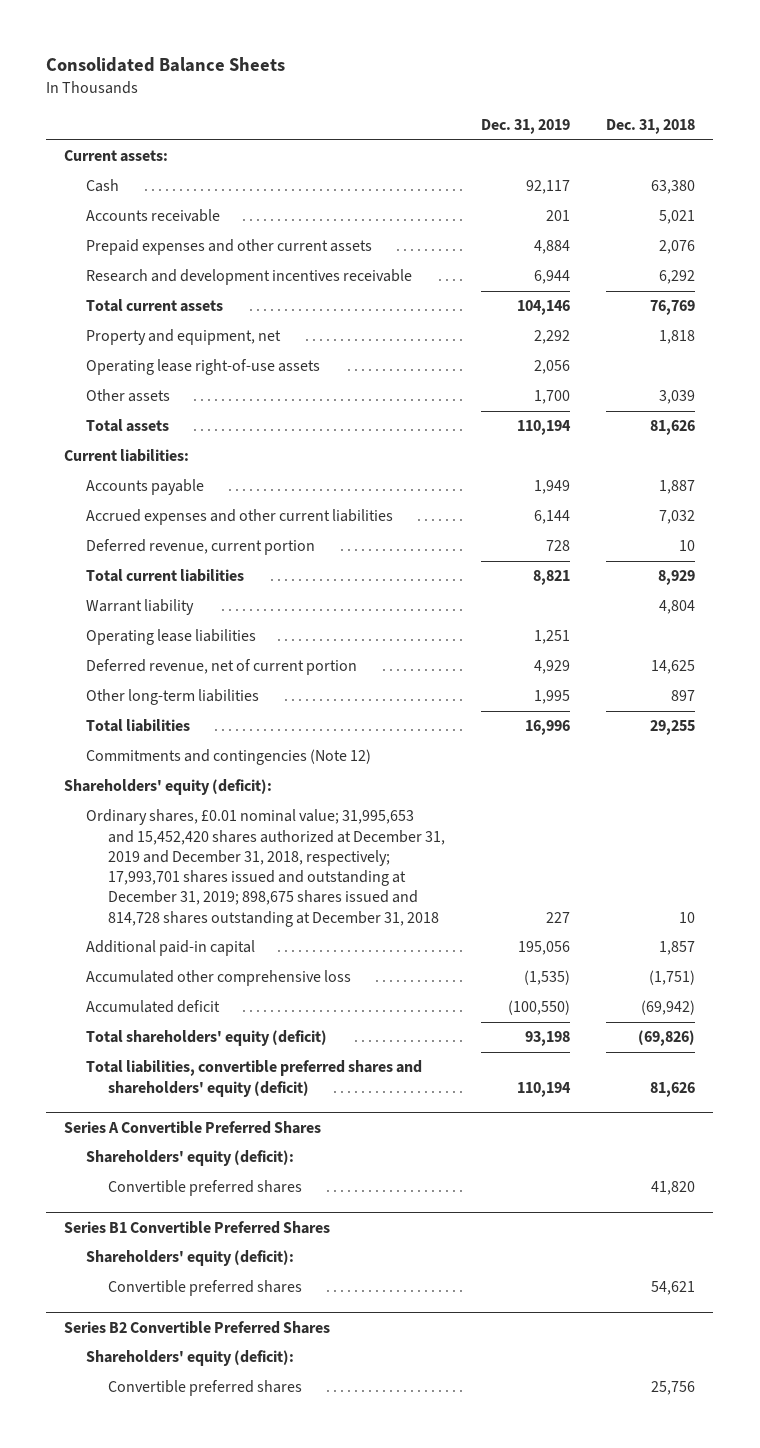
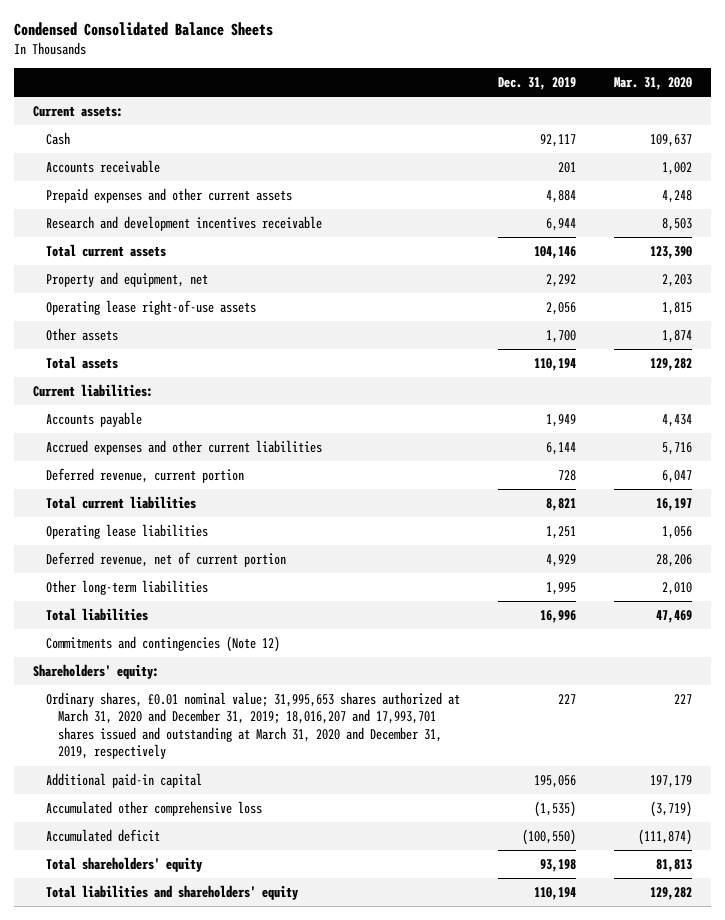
[46,57,286,73] Consolidated Balance Sheets -> [13,22,273,37] Condensed Consolidated Balance Sheets
[606,118,696,134] Dec. 31, 2018 -> none
none -> [613,77,692,91] Mar. 31, 2020
[86,599,195,616] Warrant liability -> none
[64,779,273,796] Shareholders' equity (deficit): -> [32,663,159,679] Shareholders' equity:
[86,809,446,927] Ordinary shares, £0.01 nominal value; 31,995,653 and 15,452,420 shares authorized at December 31, 2019 and December 31, 2018, respectively; 17,993,701 shares issued and outstanding at December 31, 2019; 898,675 shares issued and 814,728 shares outstanding at December 31, 2018 -> [45,691,460,760] Ordinary shares, £0.01 nominal value; 31,995,653 shares authorized at March 31, 2020 and December 31, 2019; 18,016,207 and 17,993,701 shares issued and outstanding at March 31, 2020 and December 31, 2019, respectively
[64,1120,322,1134] Series A Convertible Preferred Shares -> none
[86,1150,295,1167] Shareholders' equity (deficit): -> none
[108,1180,303,1197] Convertible preferred shares -> none
[64,1220,331,1234] Series B1 Convertible Preferred Shares -> none
[86,1250,295,1267] Shareholders' equity (deficit): -> none
[108,1280,303,1297] Convertible preferred shares -> none
[64,1320,331,1334] Series B2 Convertible Preferred Shares -> none
[86,1350,295,1367] Shareholders' equity (deficit): -> none
[108,1380,303,1397] Convertible preferred shares -> none
[86,1030,328,1047] Total shareholders' equity (deficit) -> [45,856,202,872] Total shareholders' equity
[86,1060,423,1097] Total liabilities, convertible preferred shares and shareholders' equity (deficit) -> [45,884,298,900] Total liabilities and shareholders' equity

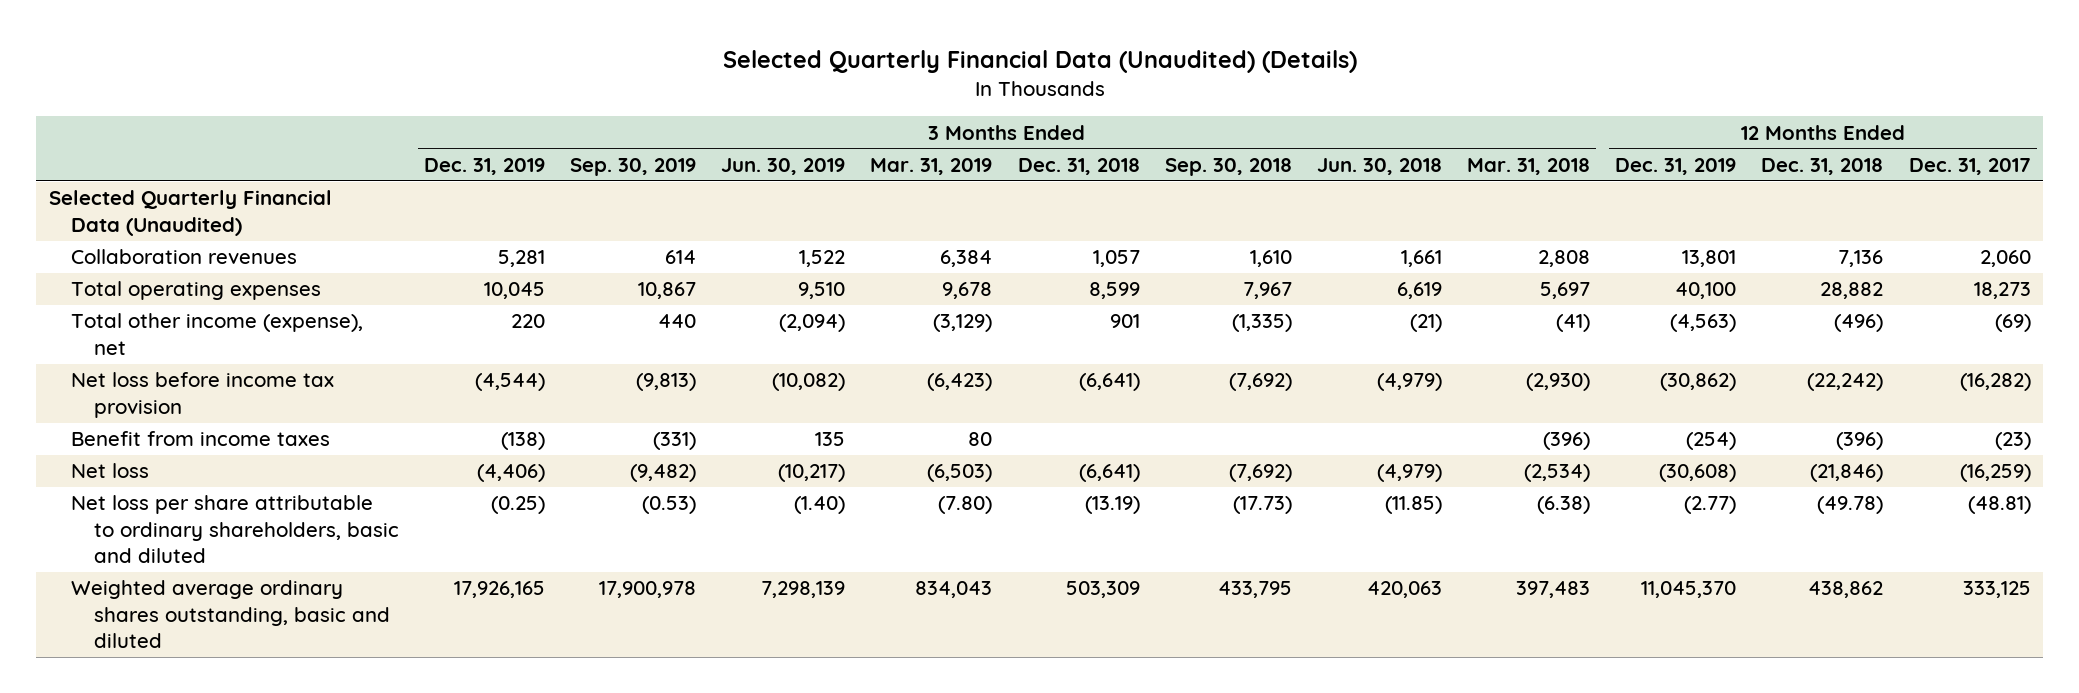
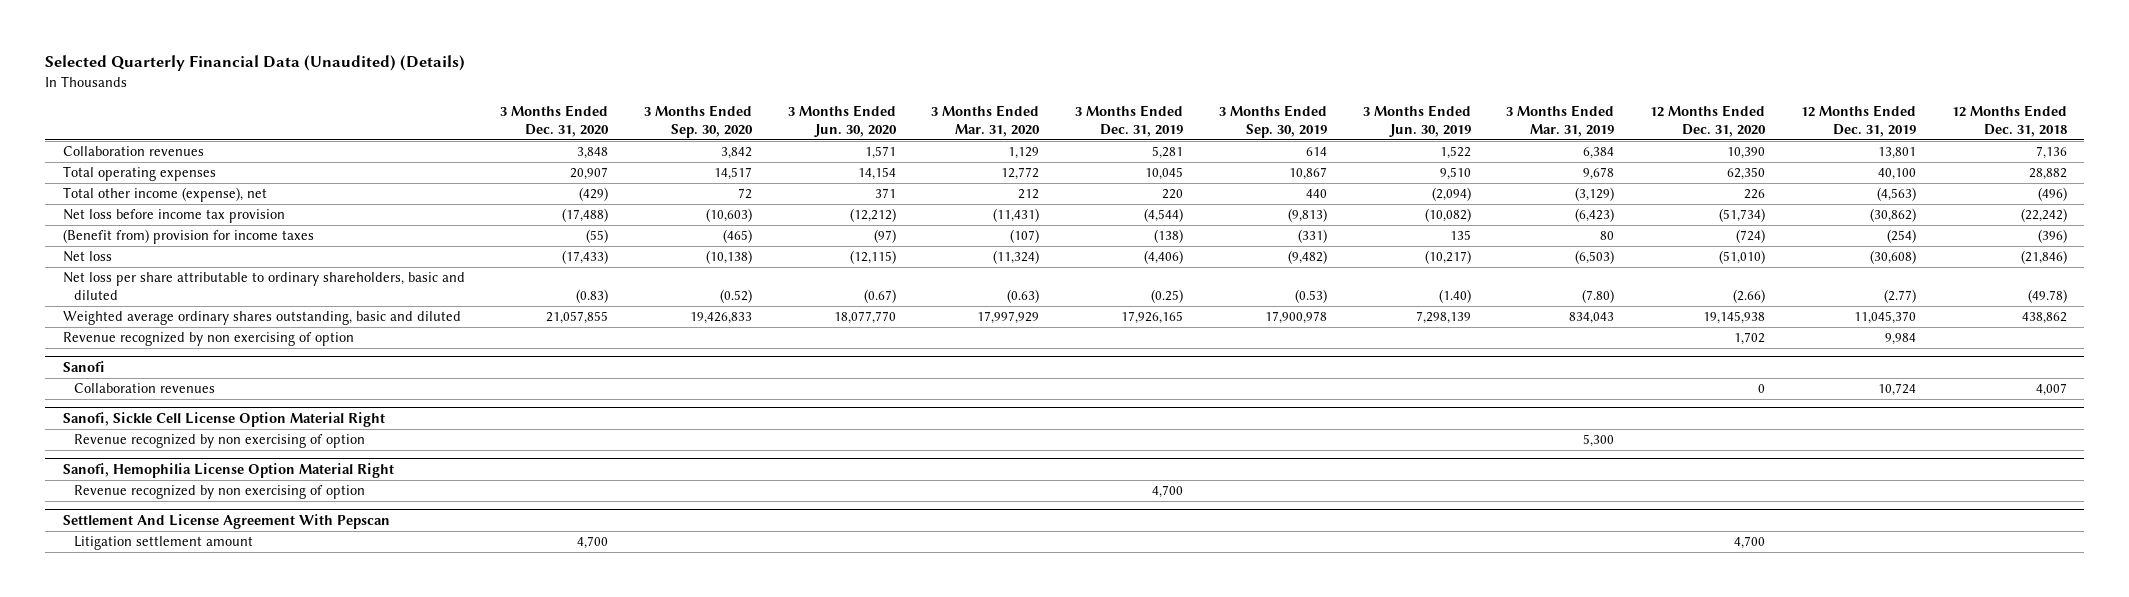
[1017,157,1140,175] Dec. 31, 2018 -> none
[1164,157,1292,176] Sep. 30, 2018 -> none
[1316,157,1442,175] Jun. 30, 2018 -> none
[1467,157,1591,175] Mar. 31, 2018 -> none
[1908,157,2031,175] Dec. 31, 2017 -> none
none -> [500,105,610,137] 3 Months Ended Dec. 31, 2020
none -> [643,105,753,138] 3 Months Ended Sep. 30, 2020
none -> [787,105,897,137] 3 Months Ended Jun. 30, 2020
none -> [931,105,1041,137] 3 Months Ended Mar. 31, 2020
none -> [1650,105,1767,137] 12 Months Ended Dec. 31, 2020
[48,190,332,236] Selected Quarterly Financial Data (Unaudited) -> none
[71,431,331,447] Benefit from income taxes -> [62,229,314,245] (Benefit from) provision for income taxes
none -> [62,332,354,347] Revenue recognized by non exercising of option
none -> [62,361,105,373] Sanofi
none -> [73,383,215,394] Collaboration revenues
none -> [62,412,385,428] Sanofi, Sickle Cell License Option Material Right
none -> [73,434,365,449] Revenue recognized by non exercising of option
none -> [62,463,394,479] Sanofi, Hemophilia License Option Material Right
none -> [73,485,365,500] Revenue recognized by non exercising of option
none -> [62,514,390,530] Settlement And License Agreement With Pepscan
none -> [73,536,253,551] Litigation settlement amount

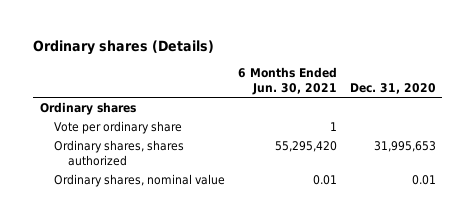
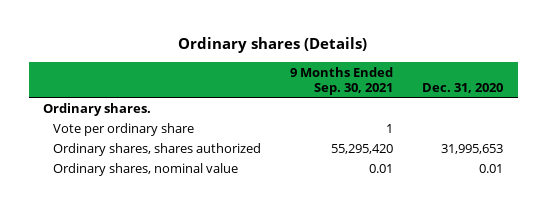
[237,66,337,95] 6 Months Ended Jun. 30, 2021 -> none
none -> [290,66,394,96] 9 Months Ended Sep. 30, 2021
[39,101,136,115] Ordinary shares -> [42,102,151,116] Ordinary shares.

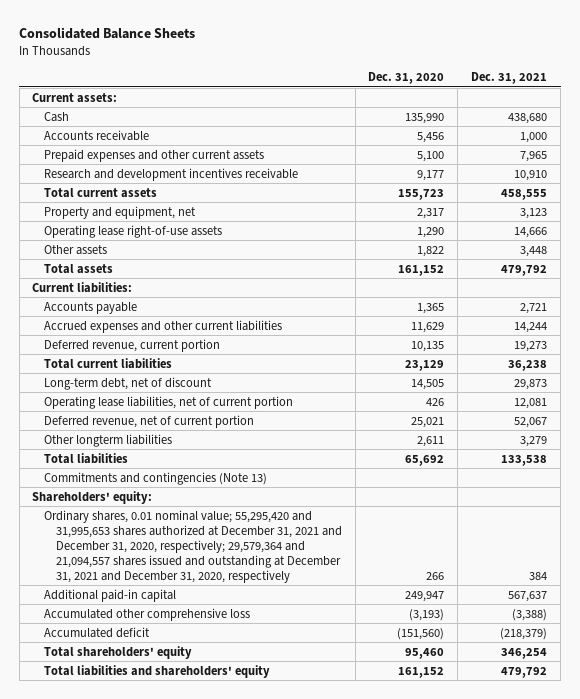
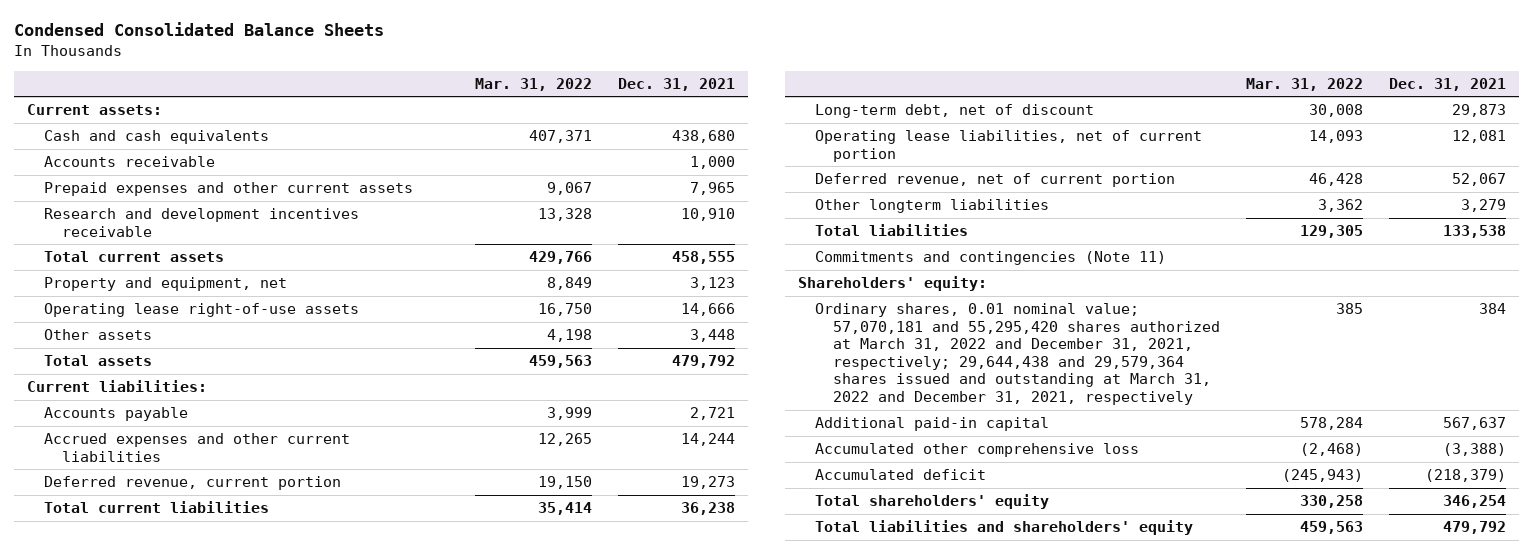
[19,27,196,40] Consolidated Balance Sheets -> [13,22,384,37] Condensed Consolidated Balance Sheets
[368,71,445,84] Dec. 31, 2020 -> none
none -> [475,77,593,91] Mar. 31, 2022
[44,111,70,122] Cash -> [44,130,270,145] Cash and cash equivalents
[44,471,268,485] Commitments and contingencies (Note 13) -> [815,251,1167,266] Commitments and contingencies (Note 11)
[44,509,342,583] Ordinary shares, 0.01 nominal value; 55,295,420 and 31,995,653 shares authorized at December 31, 2021 and December 31, 2020, respectively; 29,579,364 and 21,094,557 shares issued and outstanding at December 31, 2021 and December 31, 2020, respectively -> [815,303,1220,405] Ordinary shares, 0.01 nominal value; 57,070,181 and 55,295,420 shares authorized at March 31, 2022 and December 31, 2021, respectively; 29,644,438 and 29,579,364 shares issued and outstanding at March 31, 2022 and December 31, 2021, respectively

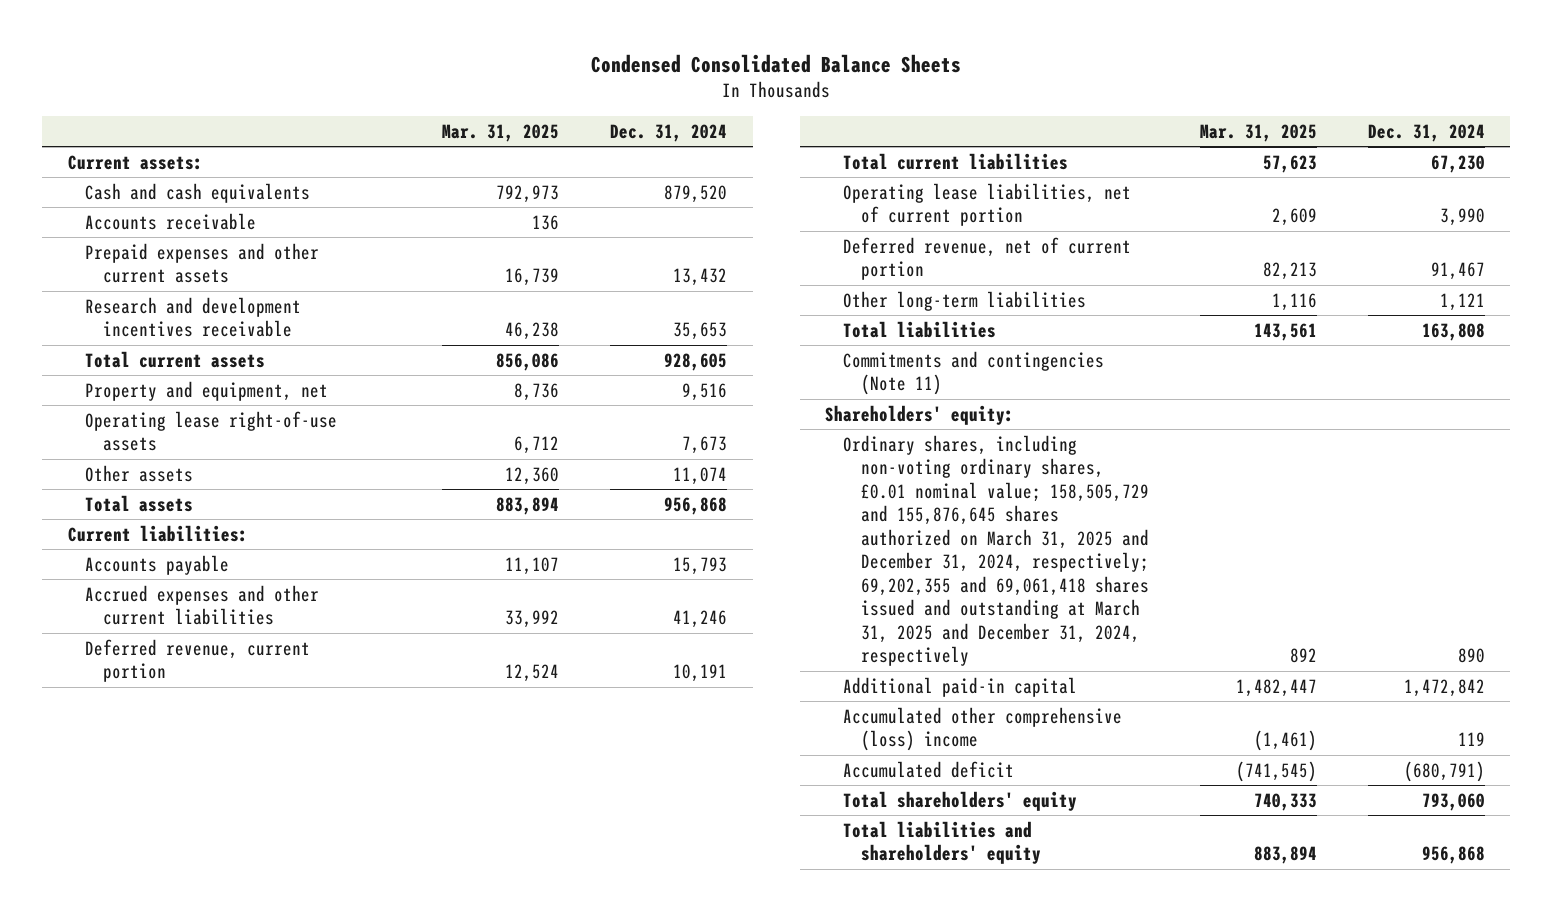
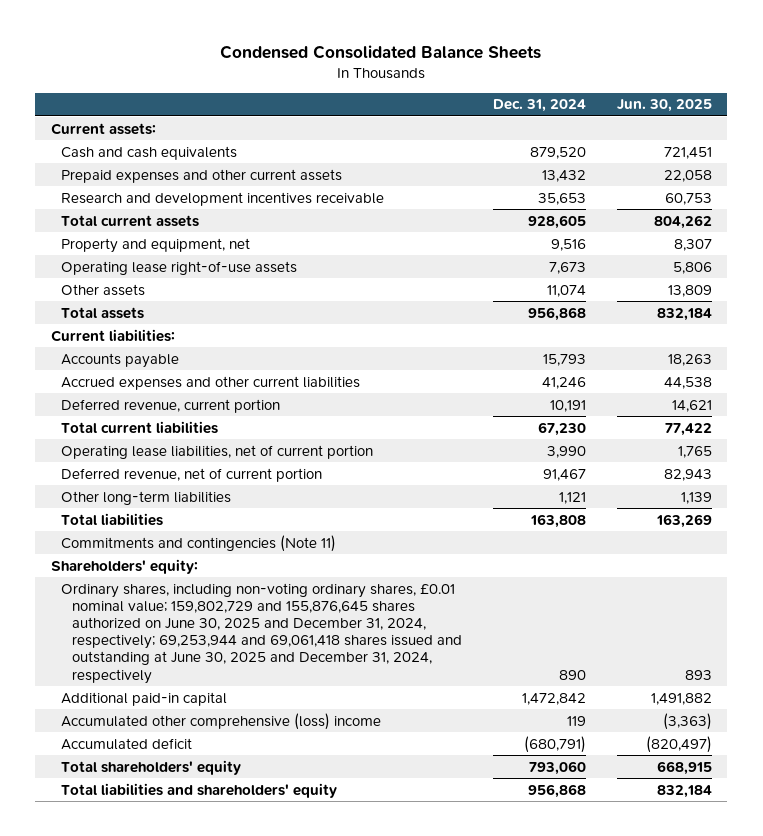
[442,123,560,142] Mar. 31, 2025 -> none
none -> [617,99,713,113] Jun. 30, 2025
[85,212,257,230] Accounts receivable -> none
[843,434,1150,667] Ordinary shares, including non-voting ordinary shares, £0.01 nominal value; 158,505,729 and 155,876,645 shares authorized on March 31, 2025 and December 31, 2024, respectively; 69,202,355 and 69,061,418 shares issued and outstanding at March 31, 2025 and December 31, 2024, respectively -> [61,582,463,684] Ordinary shares, including non-voting ordinary shares, £0.01 nominal value; 159,802,729 and 155,876,645 shares authorized on June 30, 2025 and December 31, 2024, respectively; 69,253,944 and 69,061,418 shares issued and outstanding at June 30, 2025 and December 31, 2024, respectively

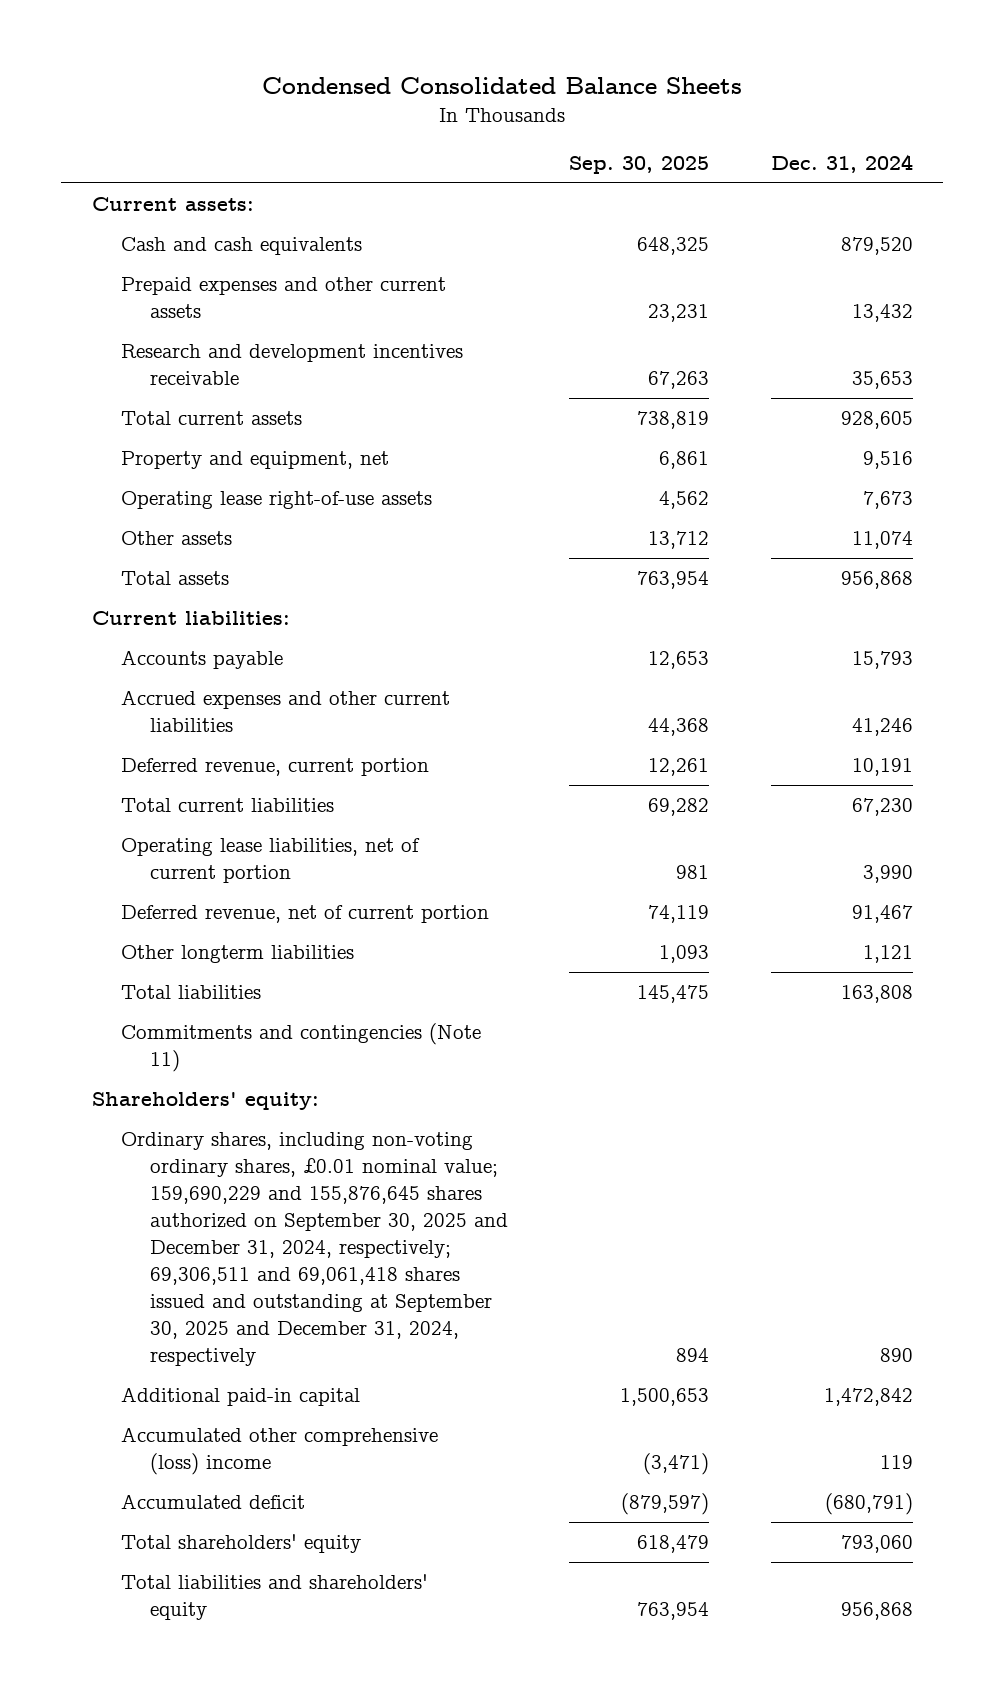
[617,99,713,113] Jun. 30, 2025 -> none
none -> [569,156,710,175] Sep. 30, 2025
[61,490,232,505] Other long-term liabilities -> [121,945,355,964] Other longterm liabilities
[61,582,463,684] Ordinary shares, including non-voting ordinary shares, £0.01 nominal value; 159,802,729 and 155,876,645 shares authorized on June 30, 2025 and December 31, 2024, respectively; 69,253,944 and 69,061,418 shares issued and outstanding at June 30, 2025 and December 31, 2024, respectively -> [121,1132,509,1366] Ordinary shares, including non-voting ordinary shares, £0.01 nominal value; 159,690,229 and 155,876,645 shares authorized on September 30, 2025 and December 31, 2024, respectively; 69,306,511 and 69,061,418 shares issued and outstanding at September 30, 2025 and December 31, 2024, respectively

